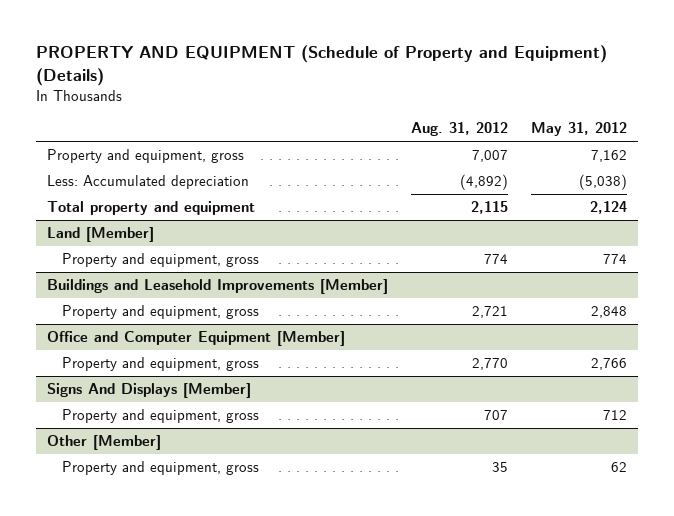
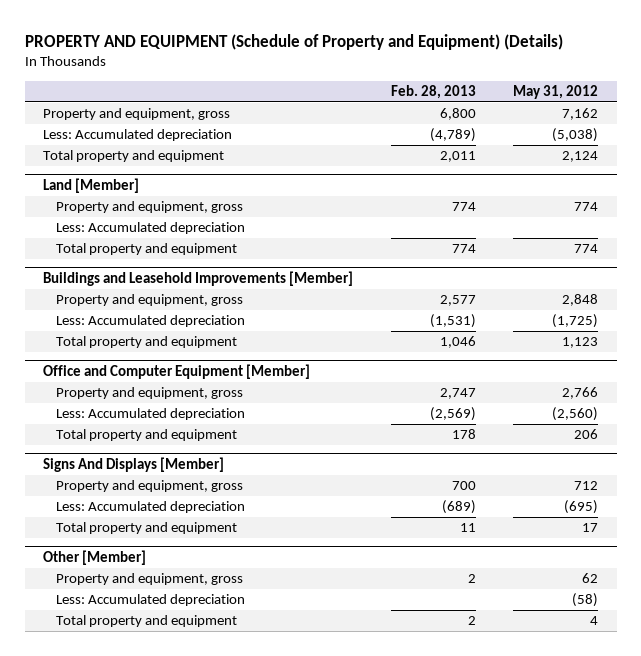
[410,122,508,137] Aug. 31, 2012 -> none
none -> [390,84,476,99] Feb. 28, 2013
none -> [56,222,246,235] Less: Accumulated depreciation
none -> [56,243,238,256] Total property and equipment
none -> [56,315,246,328] Less: Accumulated depreciation
none -> [56,336,238,349] Total property and equipment
none -> [56,408,246,421] Less: Accumulated depreciation
none -> [56,429,238,442] Total property and equipment
none -> [56,501,246,514] Less: Accumulated depreciation
none -> [56,522,238,535] Total property and equipment
none -> [56,594,246,607] Less: Accumulated depreciation
none -> [56,615,238,628] Total property and equipment

